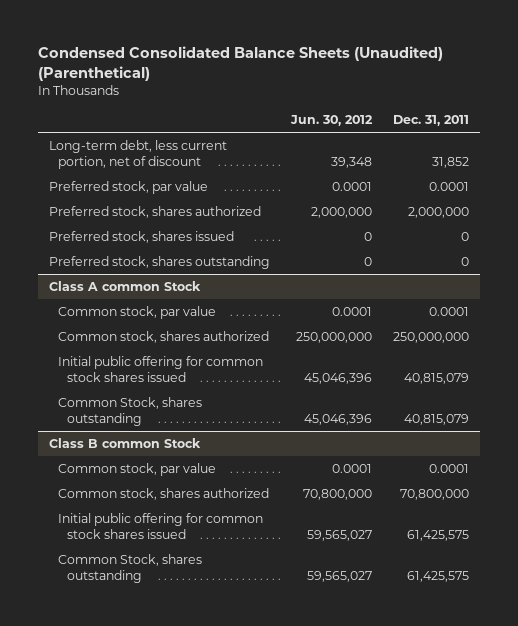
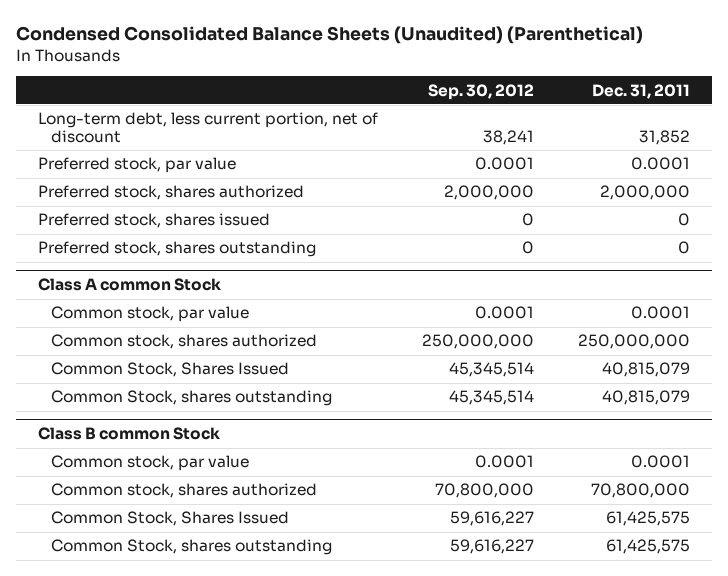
[290,115,374,127] Jun. 30, 2012 -> none
none -> [428,83,535,100] Sep. 30, 2012
[57,355,263,382] Initial public offering for common stock shares issued -> [50,362,289,378] Common Stock, Shares Issued
[57,512,263,539] Initial public offering for common stock shares issued -> [50,511,289,527] Common Stock, Shares Issued

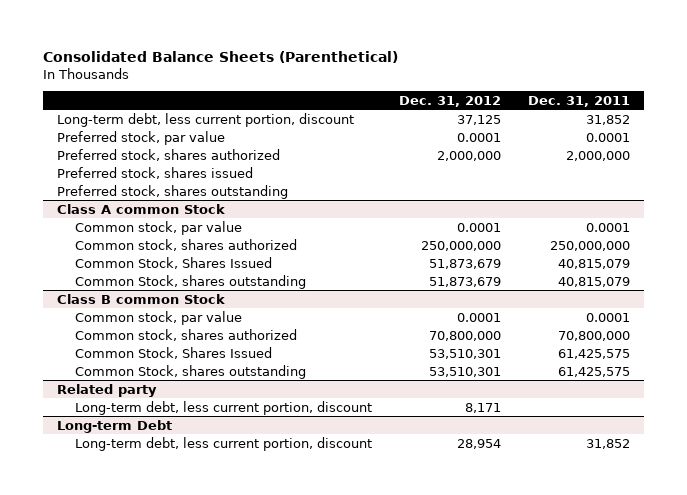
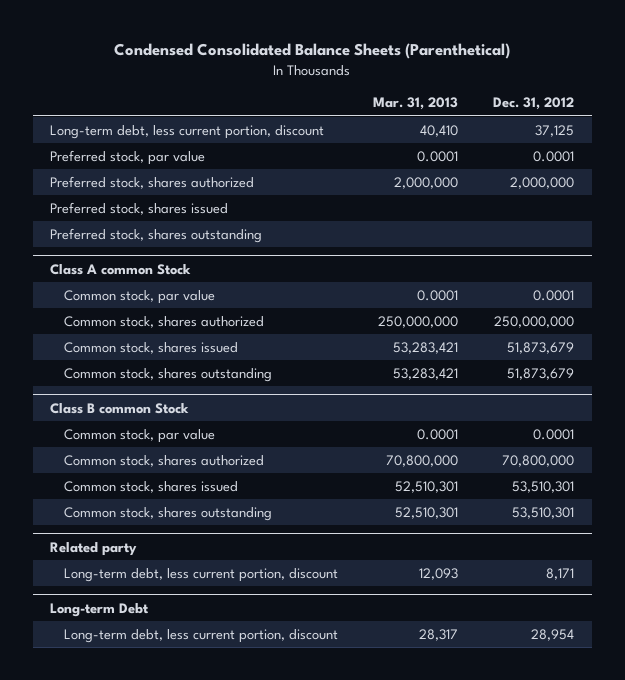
[42,51,398,64] Consolidated Balance Sheets (Parenthetical) -> [114,43,511,60] Condensed Consolidated Balance Sheets (Parenthetical)
[528,95,631,107] Dec. 31, 2011 -> none
none -> [373,97,459,111] Mar. 31, 2013
[74,256,272,269] Common Stock, Shares Issued -> [64,341,239,354] Common stock, shares issued
[74,274,306,289] Common Stock, shares outstanding -> [64,367,273,382] Common stock, shares outstanding
[74,346,272,359] Common Stock, Shares Issued -> [64,480,239,493] Common stock, shares issued
[74,364,306,379] Common Stock, shares outstanding -> [64,506,273,521] Common stock, shares outstanding

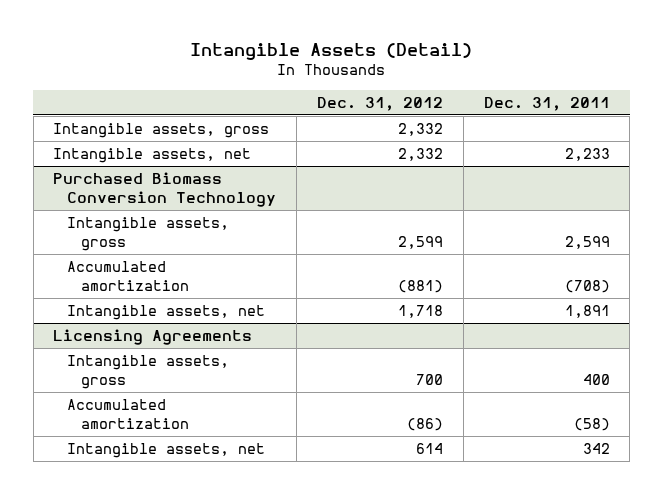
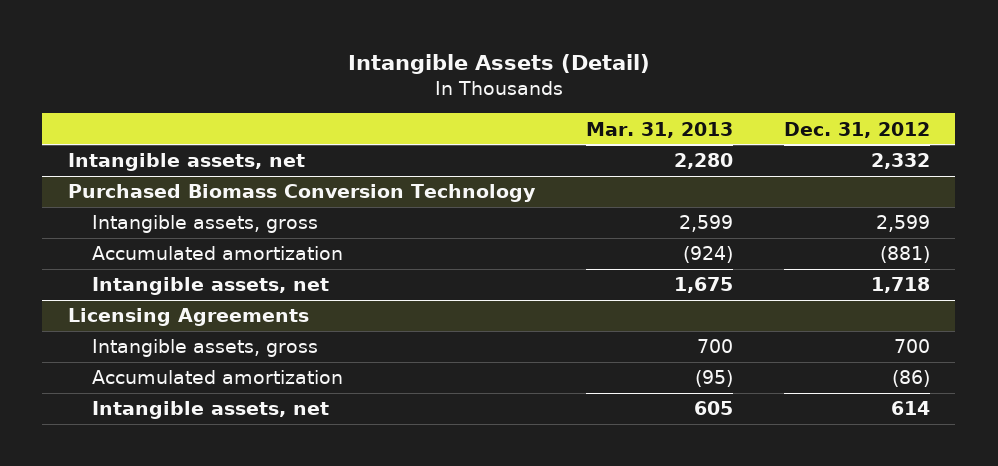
[483,96,610,111] Dec. 31, 2011 -> none
none -> [585,121,733,138] Mar. 31, 2013
[53,123,270,139] Intangible assets, gross -> none

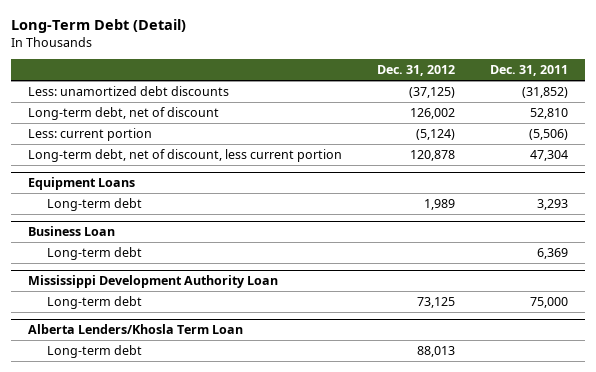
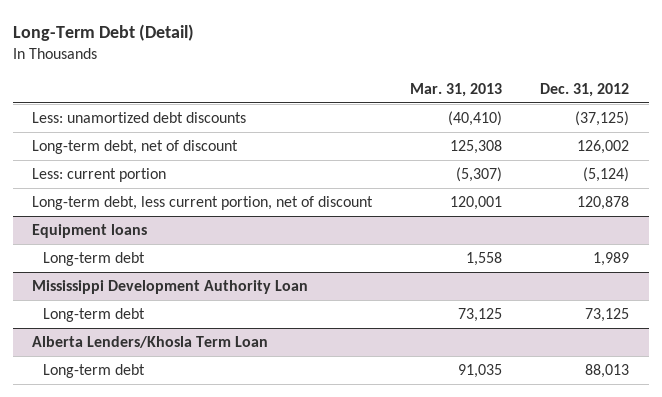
[489,65,568,77] Dec. 31, 2011 -> none
none -> [410,82,503,97] Mar. 31, 2013
[28,148,343,162] Long-term debt, net of discount, less current portion -> [32,196,374,211] Long-term debt, less current portion, net of discount
[28,176,136,190] Equipment Loans -> [32,224,148,239] Equipment loans
[28,225,116,236] Business Loan -> none
[46,246,142,260] Long-term debt -> none

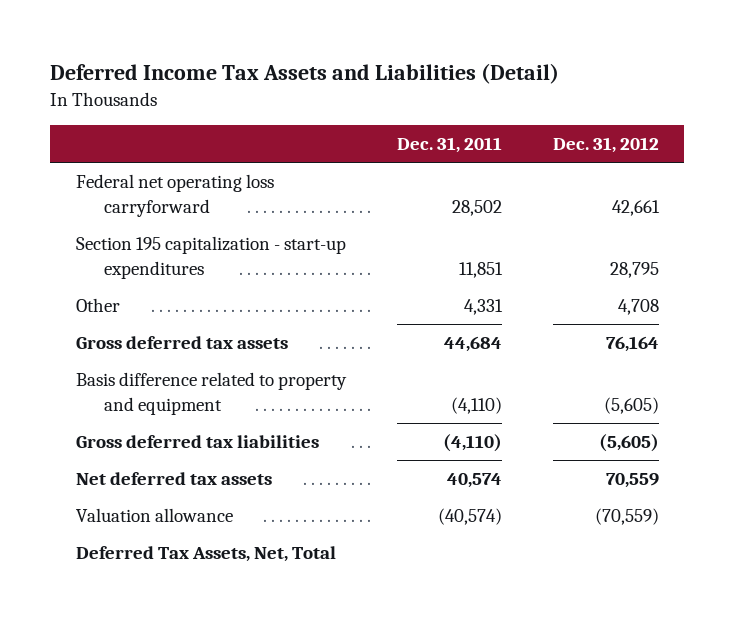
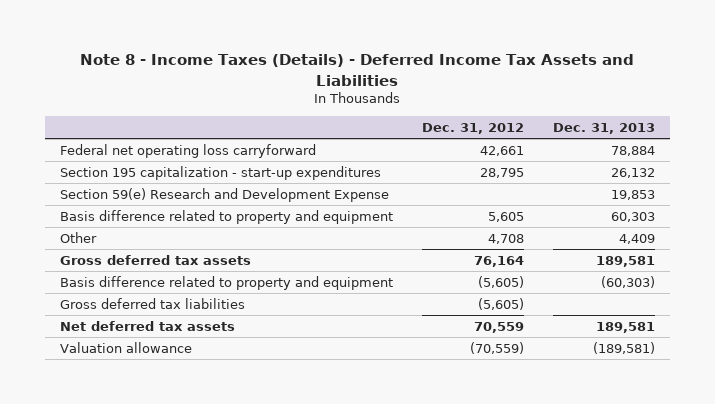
[50,63,560,85] Deferred Income Tax Assets and Liabilities (Detail) -> [80,54,635,86] Note 8 - Income Taxes (Details) - Deferred Income Tax Assets and Liabilities
[396,137,502,154] Dec. 31, 2011 -> none
none -> [553,123,656,135] Dec. 31, 2013
none -> [59,187,389,202] Section 59(e) Research and Development Expense
none -> [59,209,393,224] Basis difference related to property and equipment
[75,546,336,563] Deferred Tax Assets, Net, Total -> none

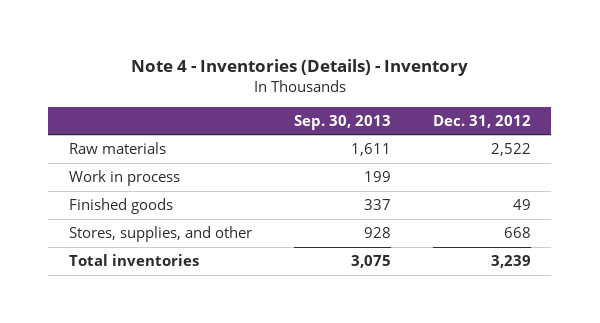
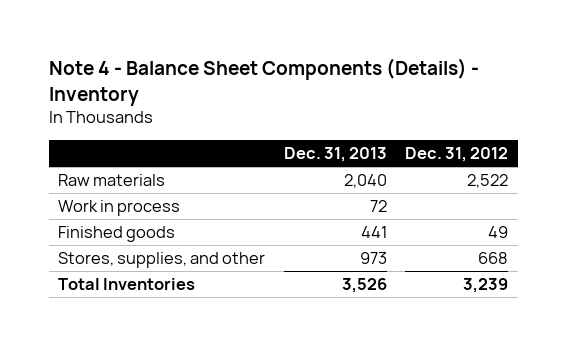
[130,58,468,76] Note 4 - Inventories (Details) - Inventory -> [49,58,480,106] Note 4 - Balance Sheet Components (Details) - Inventory
[293,115,391,131] Sep. 30, 2013 -> none
none -> [283,147,387,163] Dec. 31, 2013
[69,254,200,267] Total inventories -> [58,278,196,291] Total Inventories

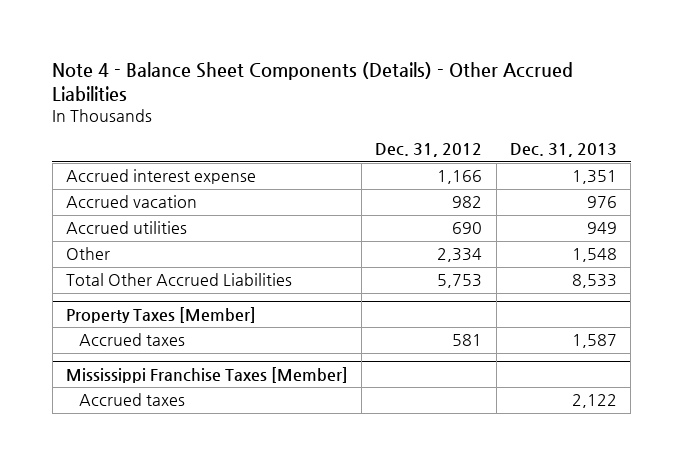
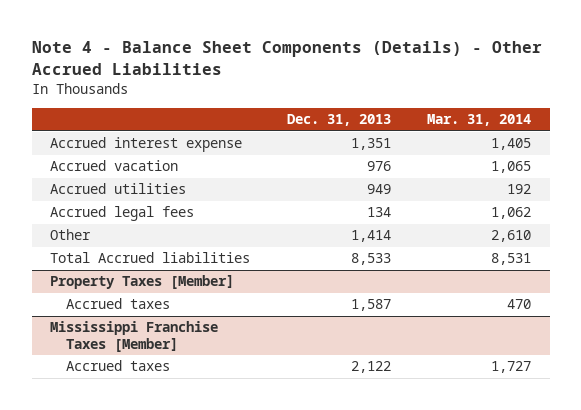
[375,143,483,158] Dec. 31, 2012 -> none
none -> [427,114,532,127] Mar. 31, 2014
none -> [49,206,194,222] Accrued legal fees
[572,248,618,263] 1,548 -> [350,230,391,243] 1,414
[65,273,292,287] Total Other Accrued Liabilities -> [49,252,250,264] Total Accrued liabilities

